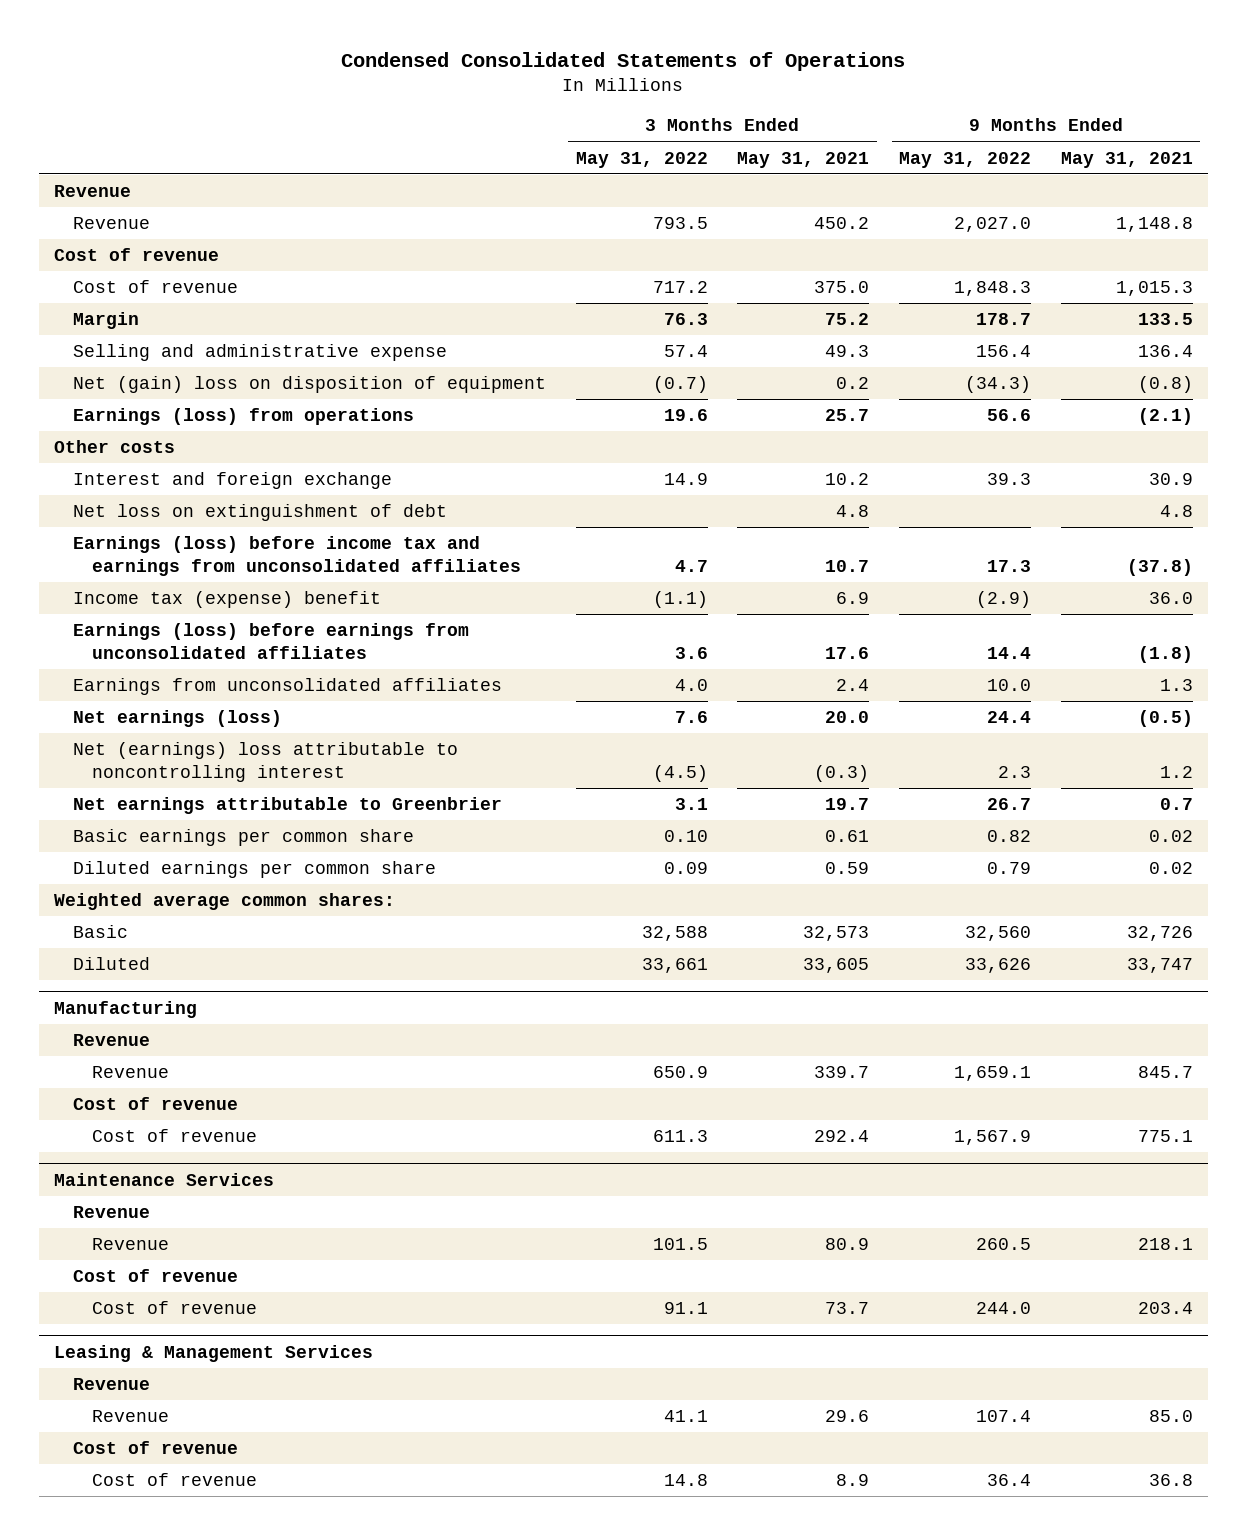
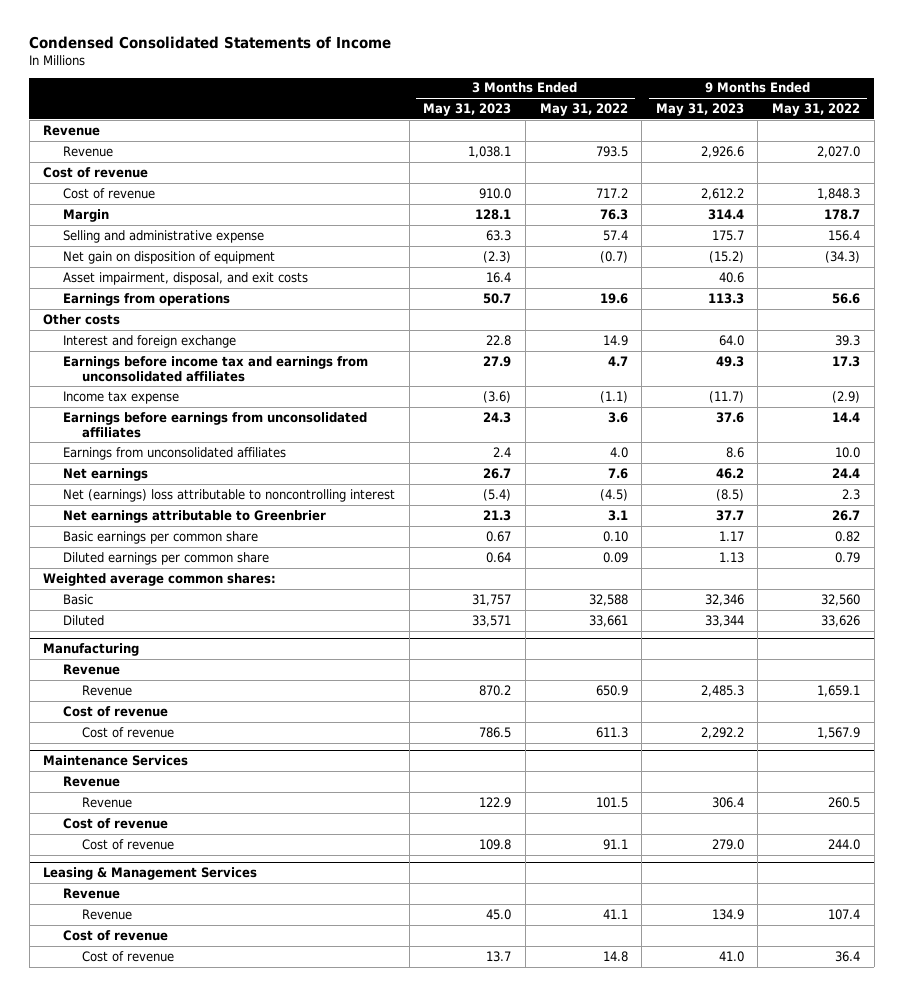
[341,51,906,71] Condensed Consolidated Statements of Operations -> [29,36,392,50] Condensed Consolidated Statements of Income
[737,151,870,168] May 31, 2021 -> none
[1060,151,1193,168] May 31, 2021 -> none
none -> [423,103,512,117] May 31, 2023
none -> [655,103,744,117] May 31, 2023
[72,376,546,394] Net (gain) loss on disposition of equipment -> [62,250,275,264] Net gain on disposition of equipment
none -> [62,271,308,285] Asset impairment, disposal, and exit costs
[72,408,414,426] Earnings (loss) from operations -> [62,292,230,306] Earnings from operations
[72,504,447,522] Net loss on extinguishment of debt -> none
[72,536,521,577] Earnings (loss) before income tax and earnings from unconsolidated affiliates -> [62,355,368,382] Earnings before income tax and earnings from unconsolidated affiliates
[72,591,381,609] Income tax (expense) benefit -> [62,390,179,404] Income tax expense
[72,623,469,660] Earnings (loss) before earnings from unconsolidated affiliates -> [62,411,367,438] Earnings before earnings from unconsolidated affiliates
[72,710,282,728] Net earnings (loss) -> [62,467,148,481] Net earnings

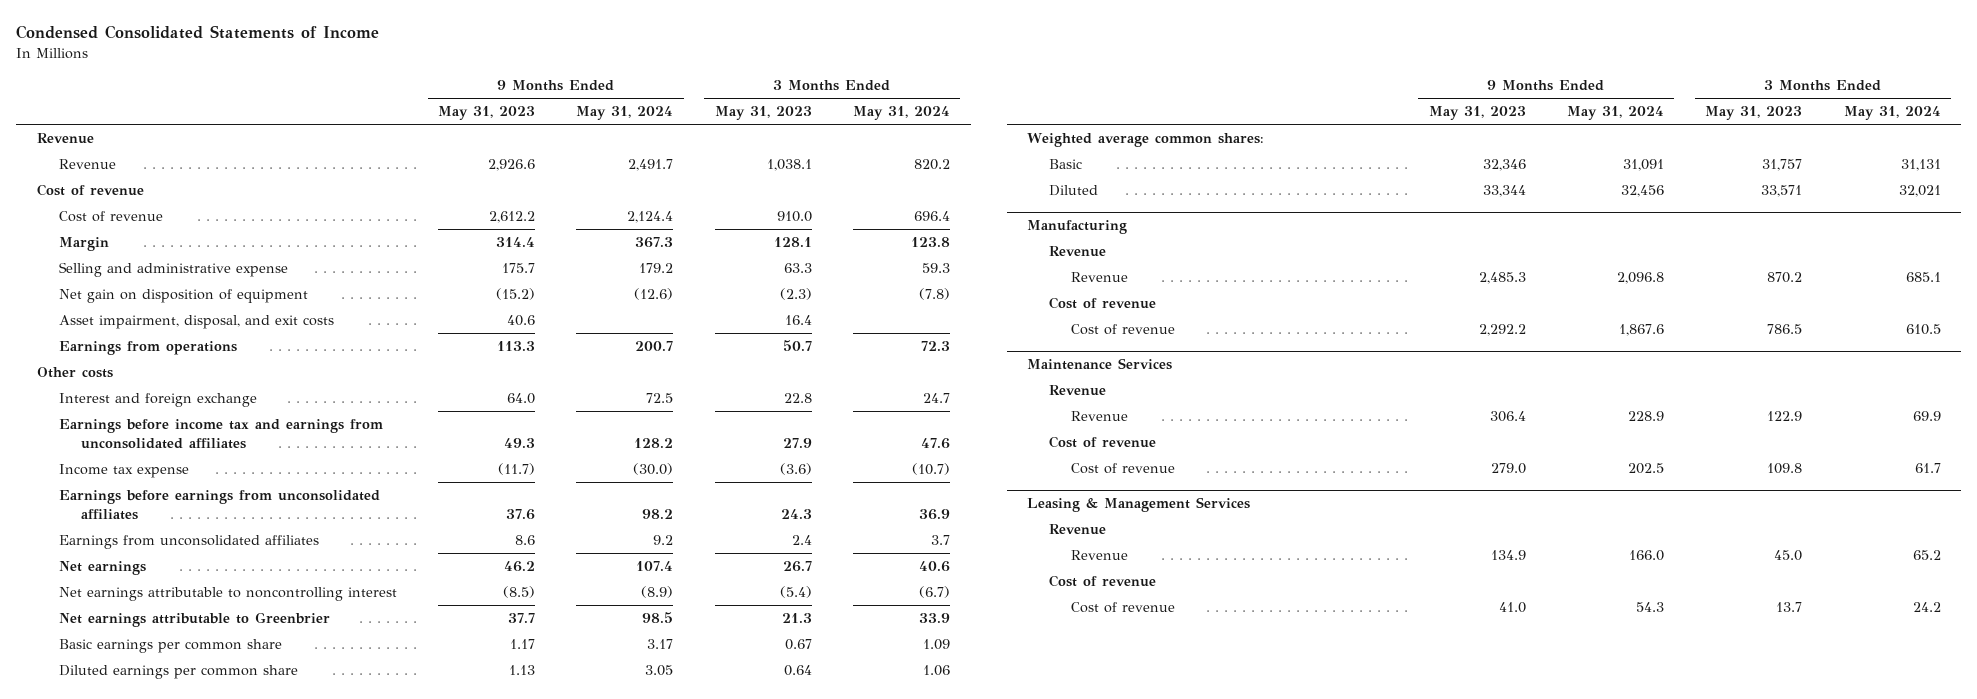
[539,103,628,117] May 31, 2022 -> none
[772,103,861,117] May 31, 2022 -> none
none -> [576,106,674,121] May 31, 2024
none -> [852,106,950,121] May 31, 2024
[62,488,395,502] Net (earnings) loss attributable to noncontrolling interest -> [58,586,397,601] Net earnings attributable to noncontrolling interest

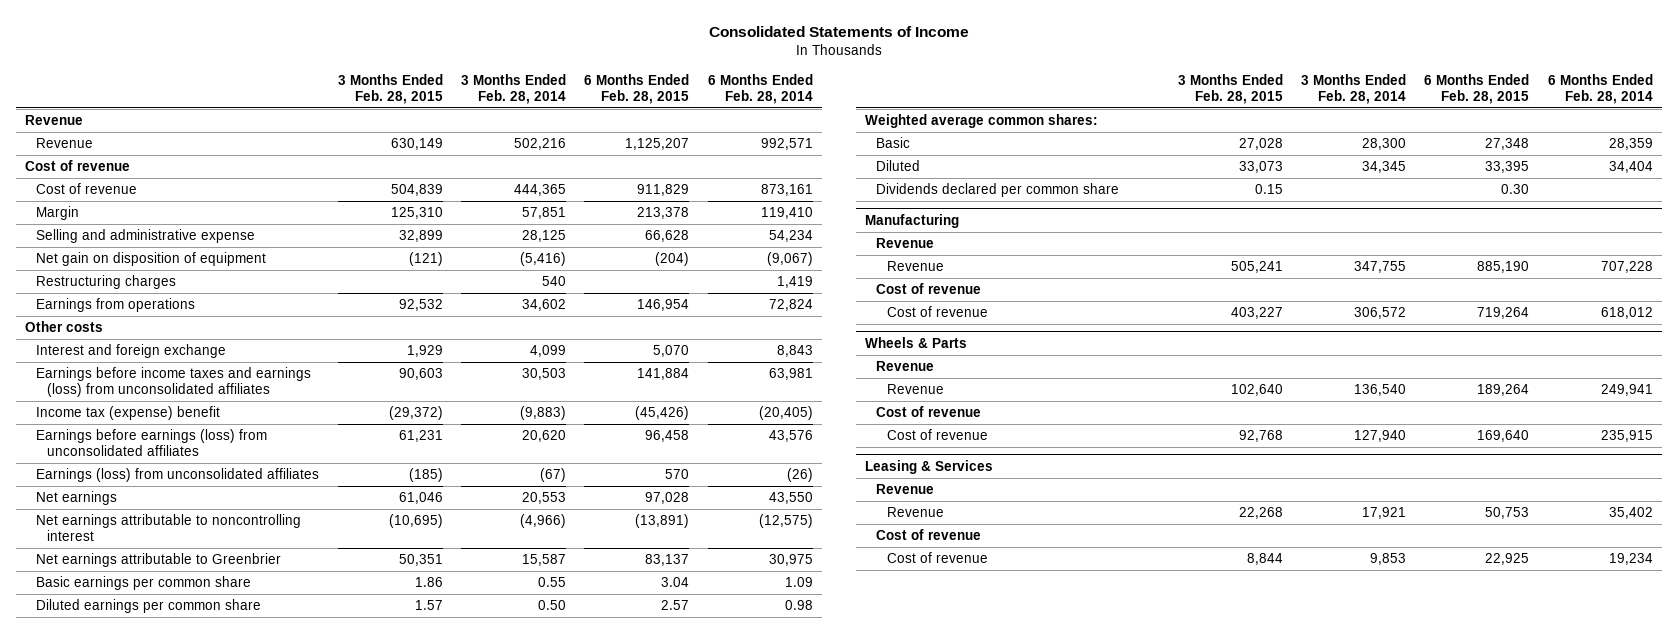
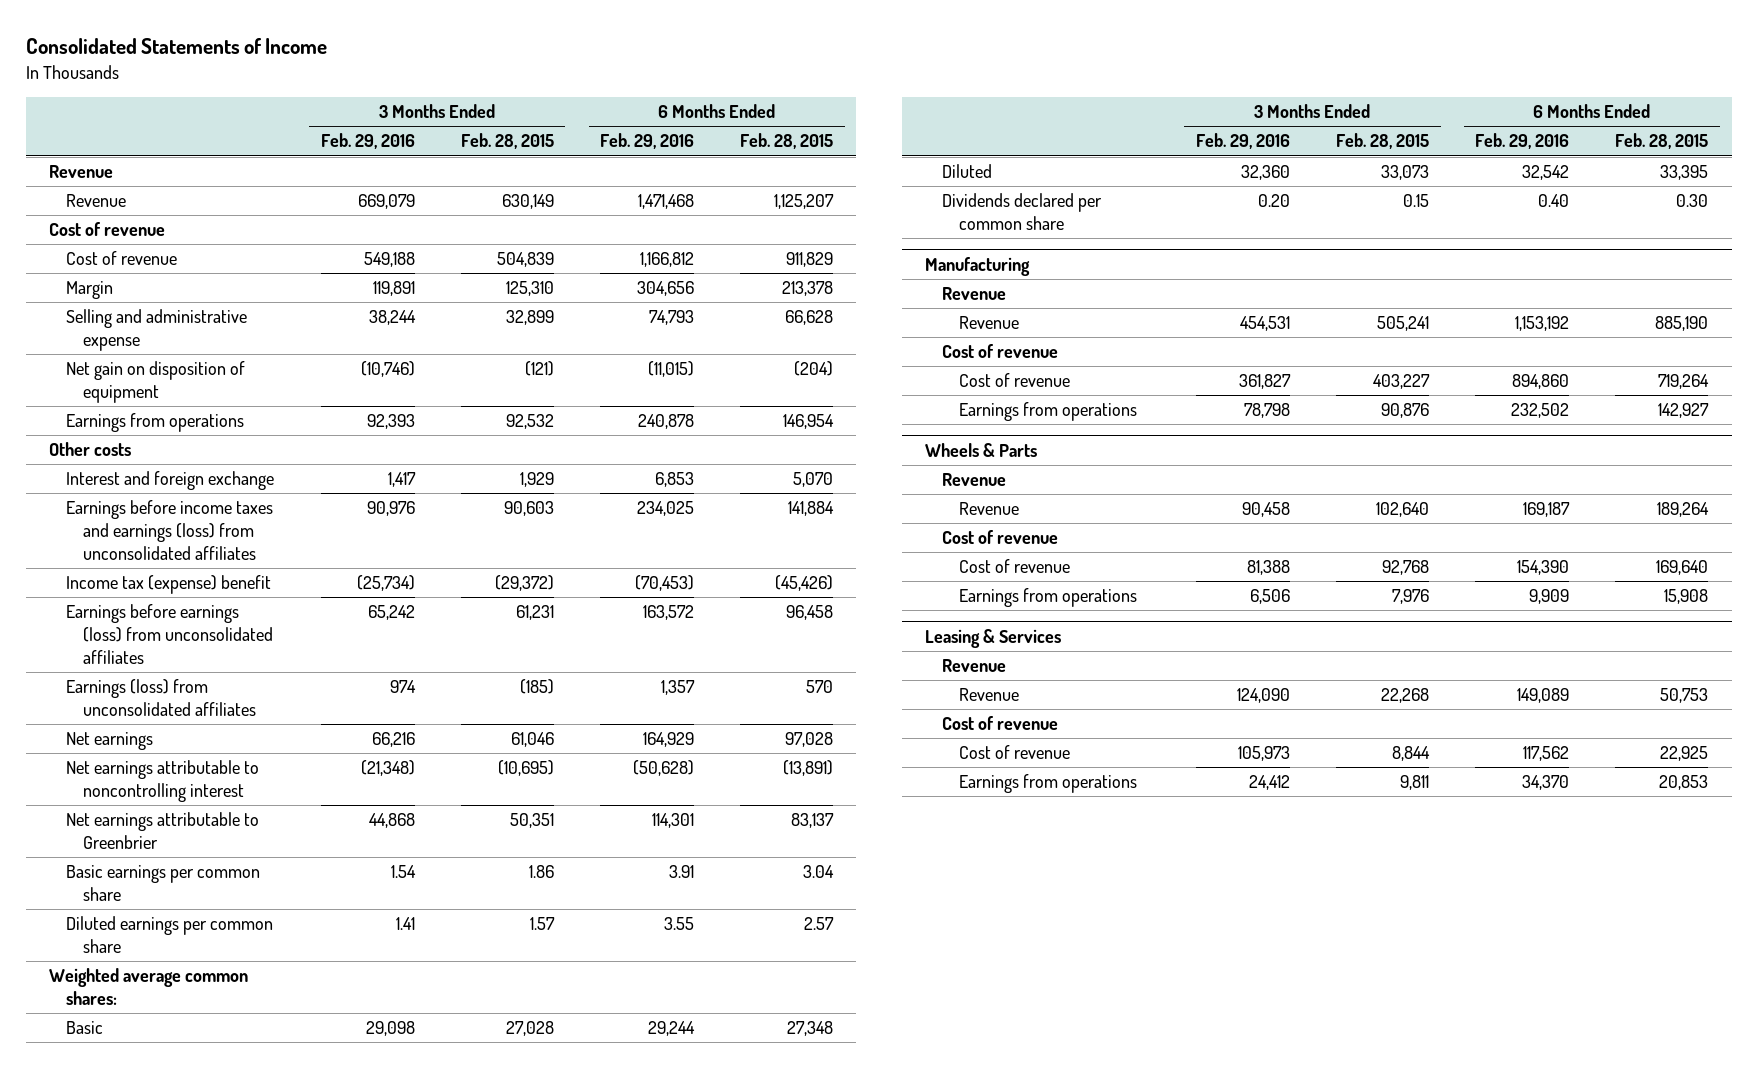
[461,73,567,104] 3 Months Ended Feb. 28, 2014 -> none
[707,73,813,104] 6 Months Ended Feb. 28, 2014 -> none
none -> [320,133,415,150] Feb. 29, 2016
none -> [600,133,695,150] Feb. 29, 2016
[36,275,177,290] Restructuring charges -> none
none -> [958,402,1137,422] Earnings from operations
none -> [958,588,1137,608] Earnings from operations
none -> [958,774,1137,794] Earnings from operations

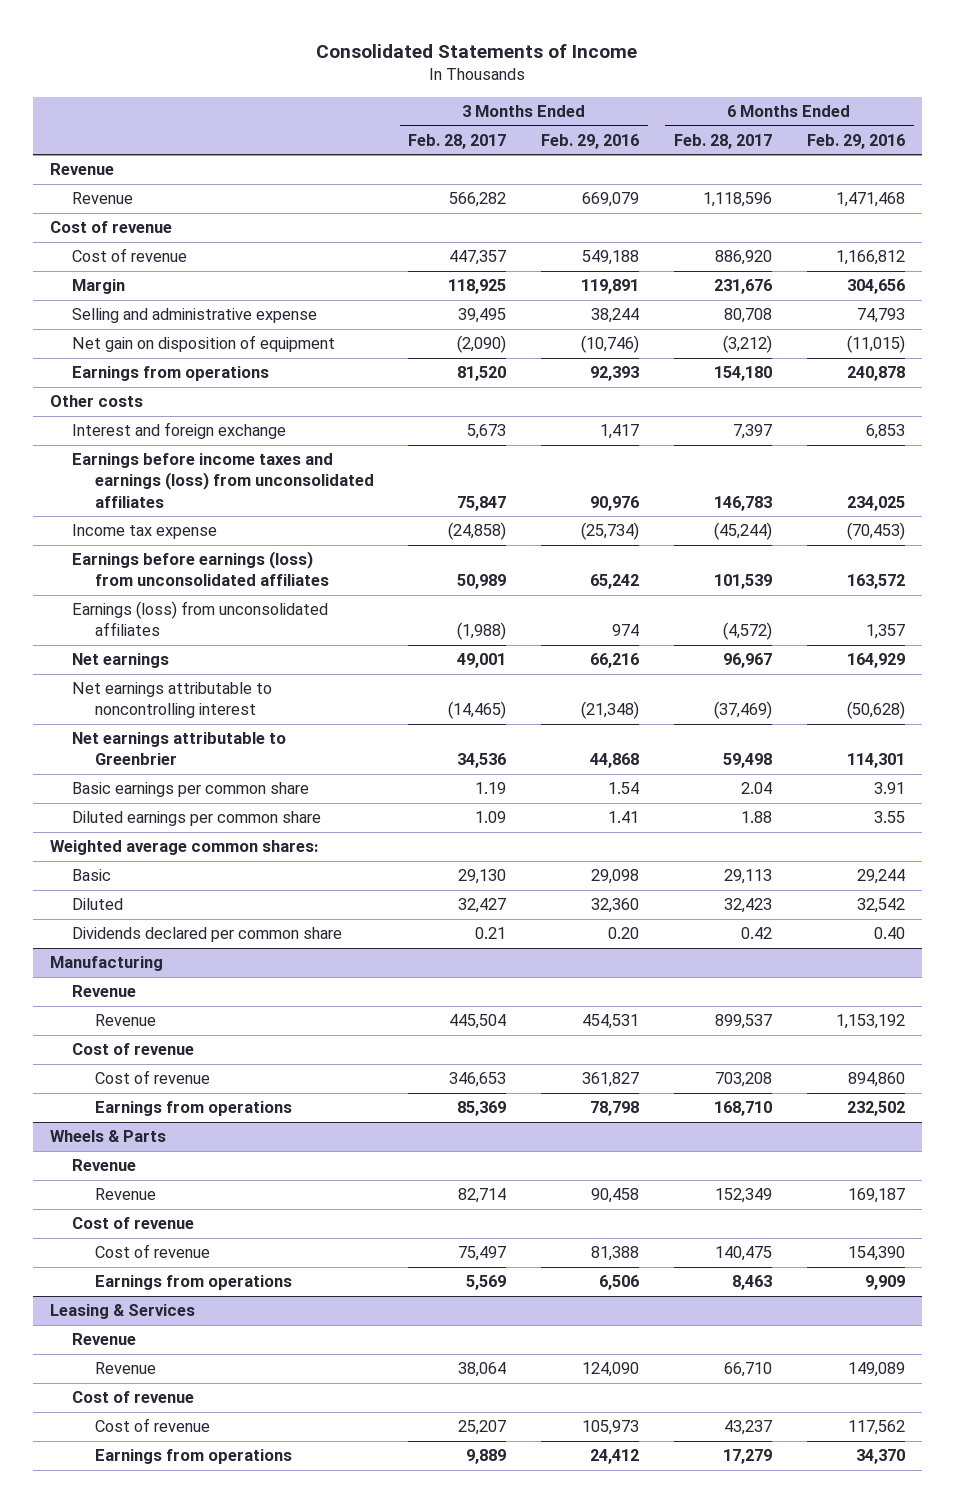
[460,133,554,150] Feb. 28, 2015 -> none
[740,133,834,150] Feb. 28, 2015 -> none
none -> [408,133,507,149] Feb. 28, 2017
none -> [673,133,772,149] Feb. 28, 2017
[66,575,272,595] Income tax (expense) benefit -> [72,524,218,540] Income tax expense

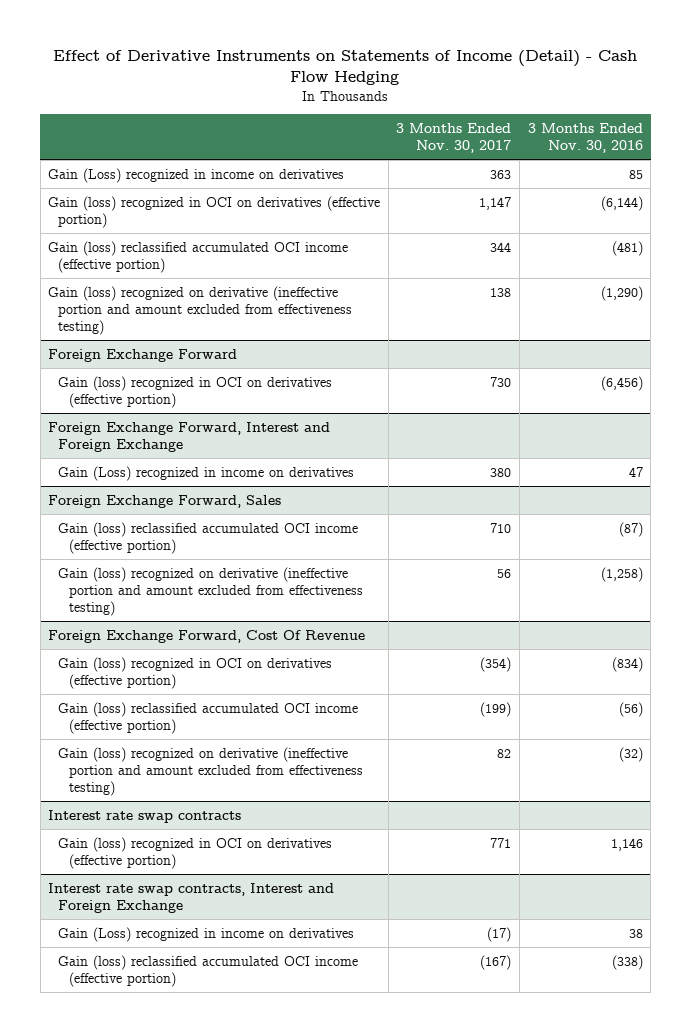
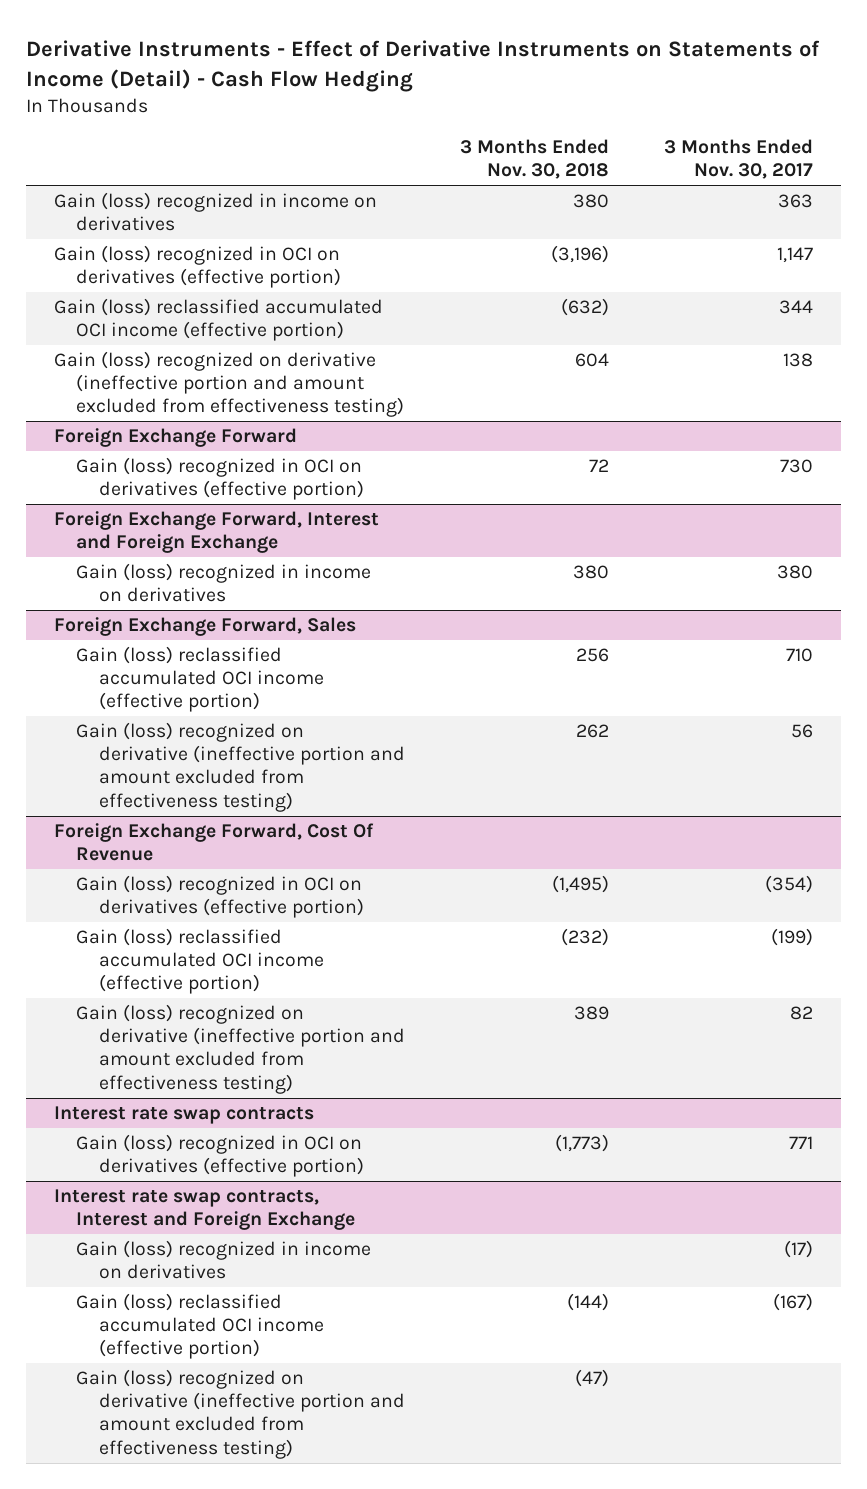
[53,50,638,86] Effect of Derivative Instruments on Statements of Income (Detail) - Cash Flow Hedging -> [26,40,821,93] Derivative Instruments - Effect of Derivative Instruments on Statements of Income (Detail) - Cash Flow Hedging
[527,122,643,153] 3 Months Ended Nov. 30, 2016 -> none
none -> [459,139,609,180] 3 Months Ended Nov. 30, 2018
[48,167,345,183] Gain (Loss) recognized in income on derivatives -> [53,192,377,232] Gain (loss) recognized in income on derivatives
[58,465,355,481] Gain (Loss) recognized in income on derivatives -> [76,563,372,603] Gain (loss) recognized in income on derivatives
[58,926,355,942] Gain (Loss) recognized in income on derivatives -> [76,1240,372,1280] Gain (loss) recognized in income on derivatives
none -> [76,1369,405,1459] Gain (loss) recognized on derivative (ineffective portion and amount excluded from effectiveness testing)

